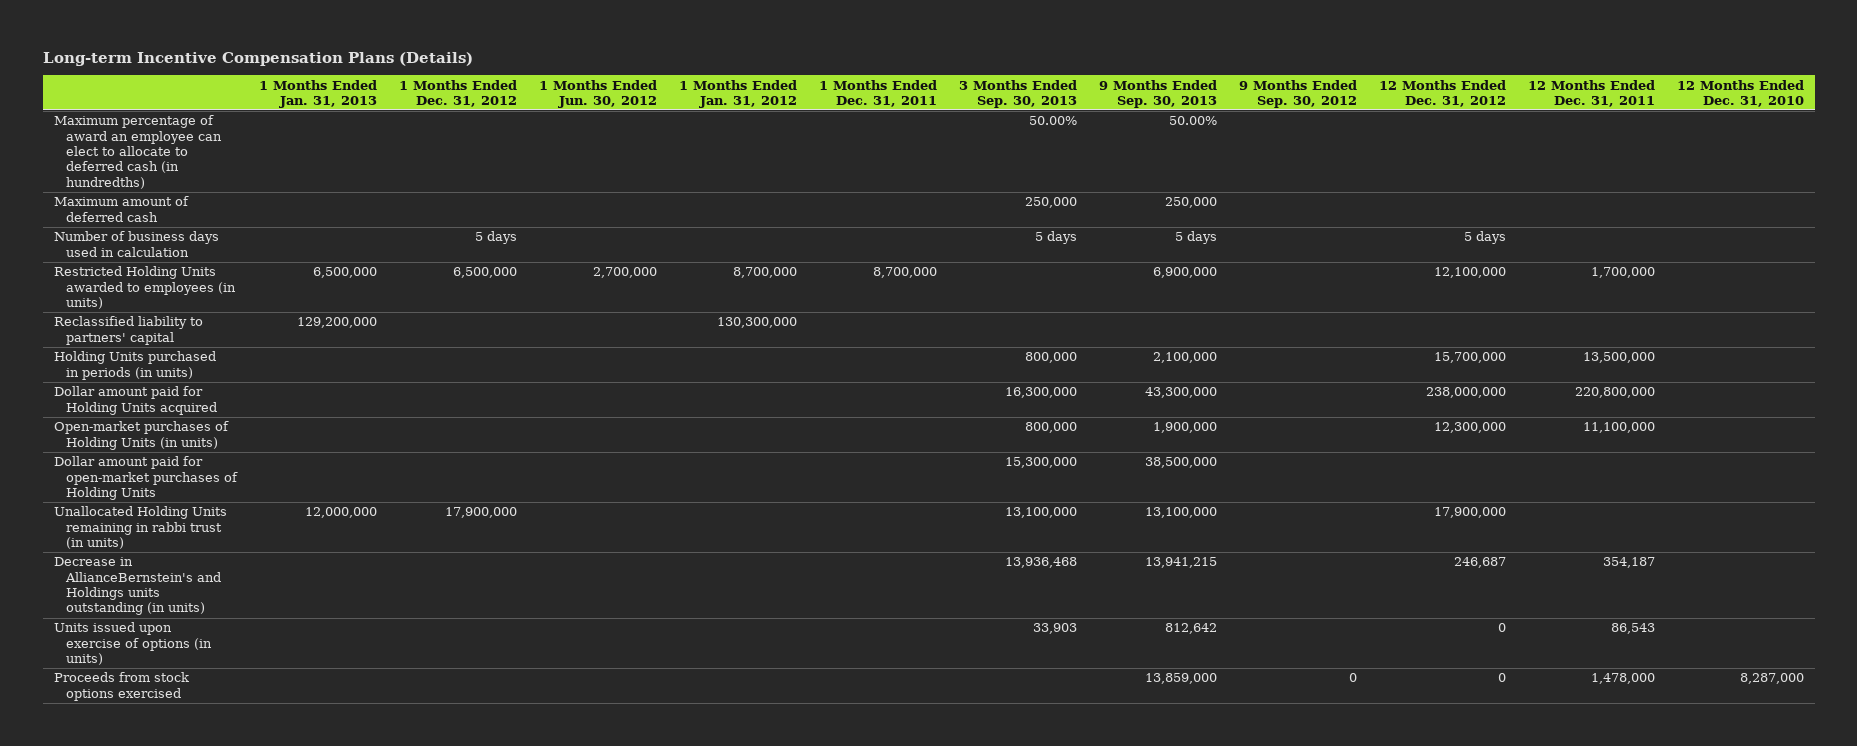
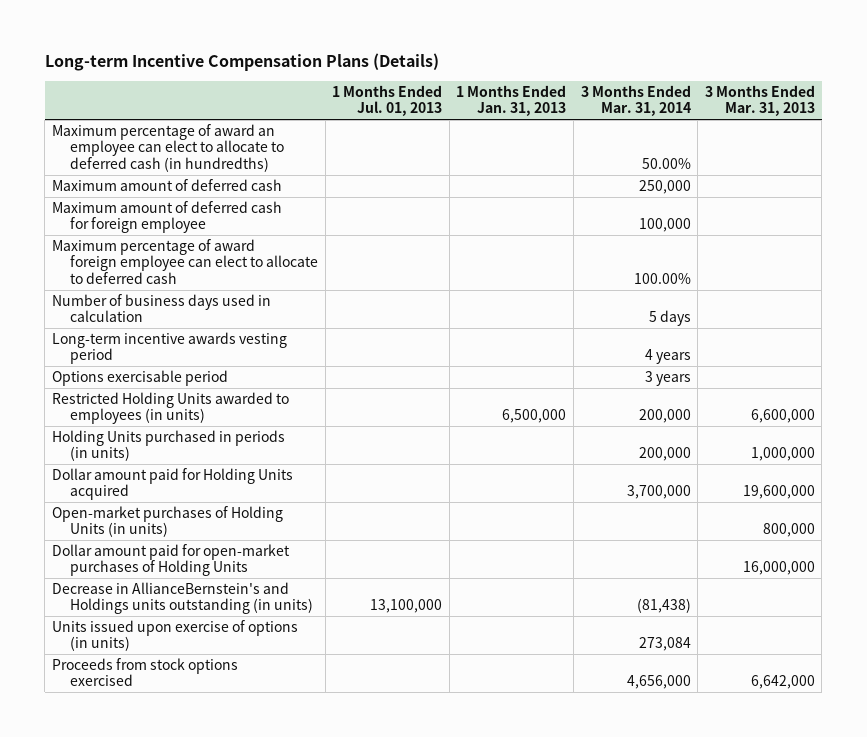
[399,79,518,107] 1 Months Ended Dec. 31, 2012 -> none
[538,79,657,108] 1 Months Ended Jun. 30, 2012 -> none
[678,79,797,108] 1 Months Ended Jan. 31, 2012 -> none
[818,79,937,107] 1 Months Ended Dec. 31, 2011 -> none
[958,79,1077,108] 3 Months Ended Sep. 30, 2013 -> none
[1098,79,1217,108] 9 Months Ended Sep. 30, 2013 -> none
[1238,79,1357,108] 9 Months Ended Sep. 30, 2012 -> none
[1378,79,1506,107] 12 Months Ended Dec. 31, 2012 -> none
[1527,79,1655,107] 12 Months Ended Dec. 31, 2011 -> none
[1676,79,1804,107] 12 Months Ended Dec. 31, 2010 -> none
none -> [332,84,443,117] 1 Months Ended Jul. 01, 2013
none -> [580,84,691,117] 3 Months Ended Mar. 31, 2014
none -> [704,84,815,117] 3 Months Ended Mar. 31, 2013
none -> [51,201,282,234] Maximum amount of deferred cash for foreign employee
none -> [51,239,319,284] Maximum percentage of award foreign employee can elect to allocate to deferred cash
none -> [51,332,287,365] Long-term incentive awards vesting period
none -> [51,370,228,387] Options exercisable period
[53,316,203,345] Reclassified liability to partners' capital -> none
[53,506,227,550] Unallocated Holding Units remaining in rabbi trust (in units) -> none

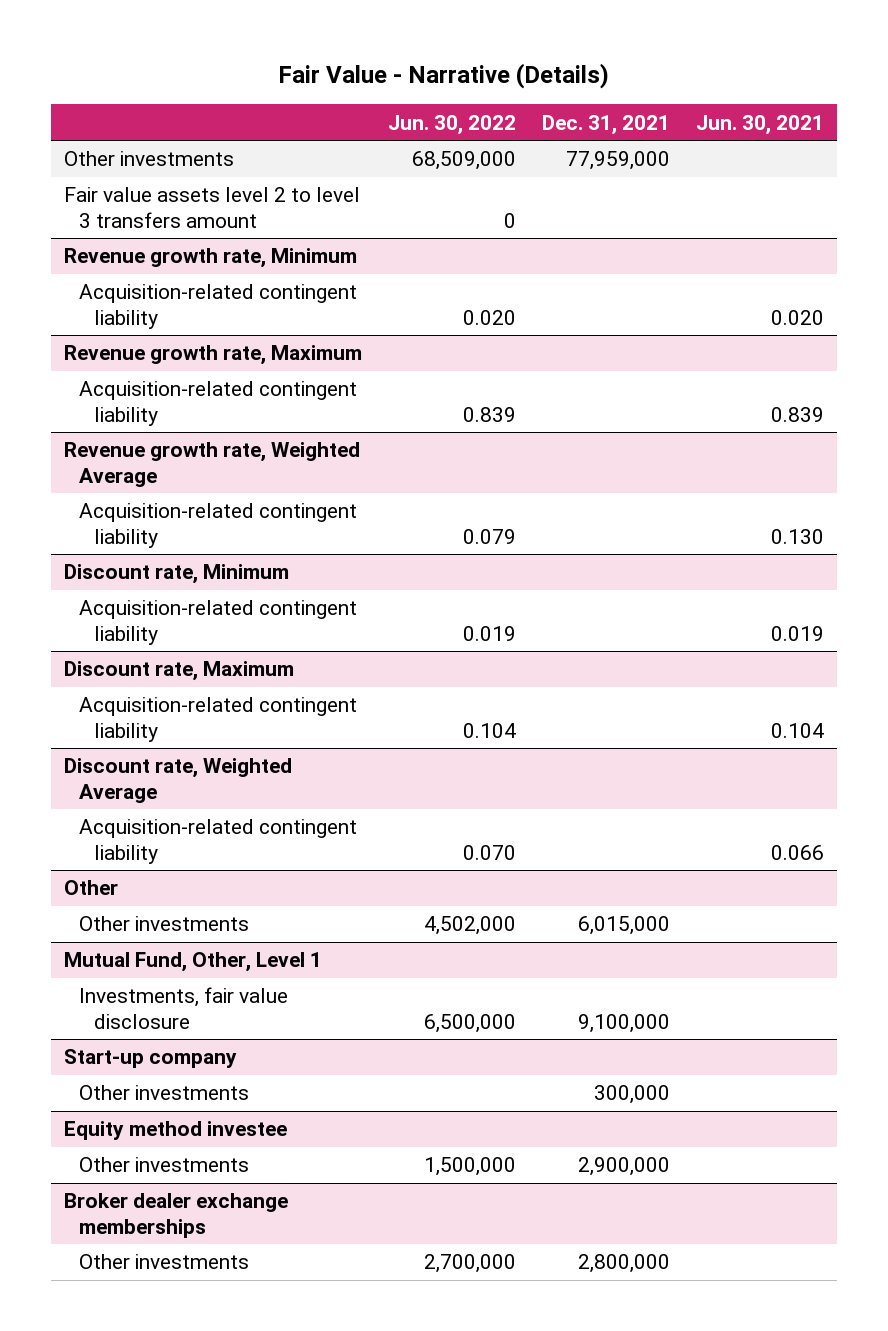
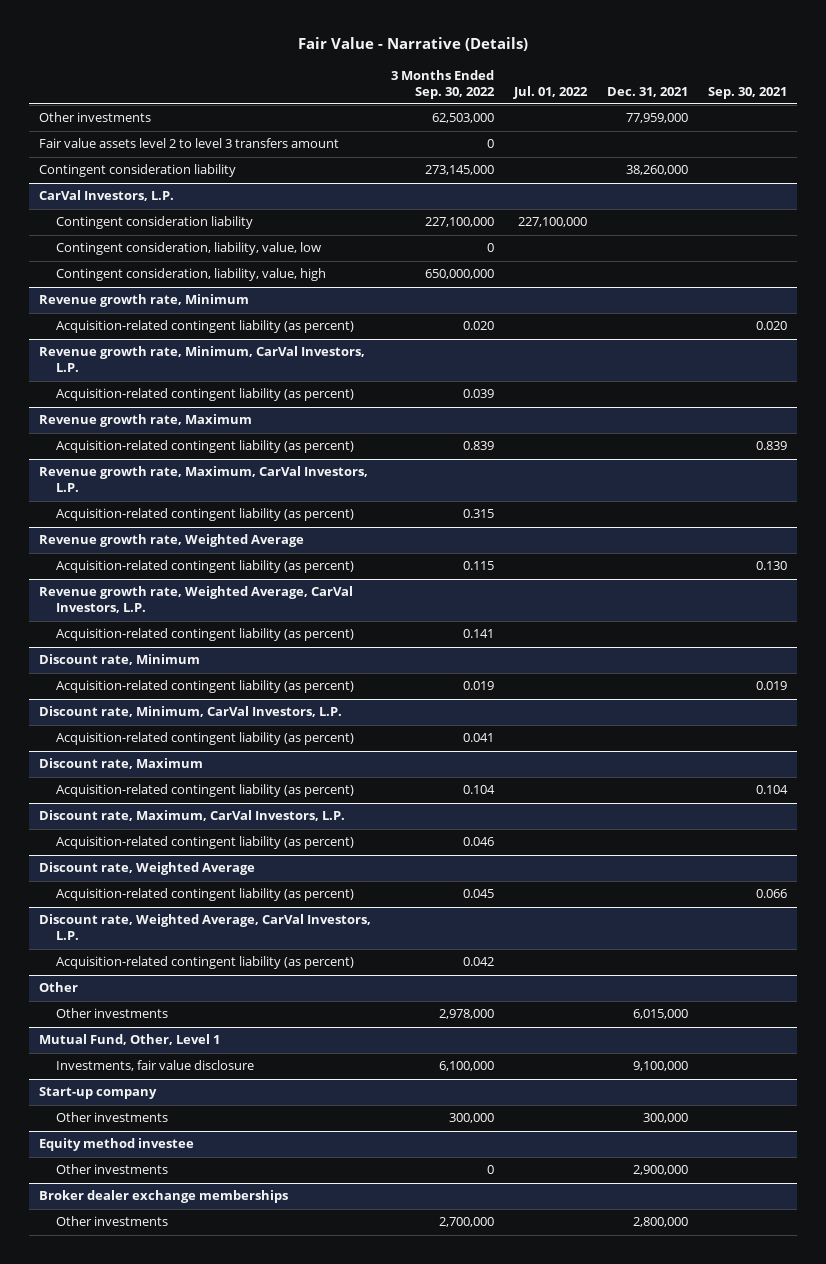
[387,114,516,135] Jun. 30, 2022 -> none
[695,114,824,135] Jun. 30, 2021 -> none
none -> [391,69,496,99] 3 Months Ended Sep. 30, 2022
none -> [513,85,589,99] Jul. 01, 2022
none -> [707,86,787,99] Sep. 30, 2021
none -> [39,164,237,178] Contingent consideration liability
none -> [39,190,175,202] CarVal Investors, L.P.
none -> [55,216,253,230] Contingent consideration liability
none -> [55,242,321,256] Contingent consideration, liability, value, low
none -> [55,268,326,282] Contingent consideration, liability, value, high
[78,284,357,329] Acquisition-related contingent liability -> [55,320,354,334] Acquisition-related contingent liability (as percent)
none -> [39,346,366,373] Revenue growth rate, Minimum, CarVal Investors, L.P.
none -> [55,388,354,402] Acquisition-related contingent liability (as percent)
[78,381,357,426] Acquisition-related contingent liability -> [55,440,354,454] Acquisition-related contingent liability (as percent)
none -> [39,466,369,493] Revenue growth rate, Maximum, CarVal Investors, L.P.
none -> [55,508,354,522] Acquisition-related contingent liability (as percent)
[78,503,357,548] Acquisition-related contingent liability -> [55,560,354,574] Acquisition-related contingent liability (as percent)
none -> [39,586,354,614] Revenue growth rate, Weighted Average, CarVal Investors, L.P.
none -> [55,628,354,642] Acquisition-related contingent liability (as percent)
[78,600,357,645] Acquisition-related contingent liability -> [55,680,354,694] Acquisition-related contingent liability (as percent)
none -> [39,706,343,718] Discount rate, Minimum, CarVal Investors, L.P.
none -> [55,732,354,746] Acquisition-related contingent liability (as percent)
[78,697,357,742] Acquisition-related contingent liability -> [55,784,354,798] Acquisition-related contingent liability (as percent)
none -> [39,810,346,822] Discount rate, Maximum, CarVal Investors, L.P.
none -> [55,836,354,850] Acquisition-related contingent liability (as percent)
[78,819,357,864] Acquisition-related contingent liability -> [55,888,354,902] Acquisition-related contingent liability (as percent)
none -> [39,914,372,941] Discount rate, Weighted Average, CarVal Investors, L.P.
none -> [55,956,354,970] Acquisition-related contingent liability (as percent)

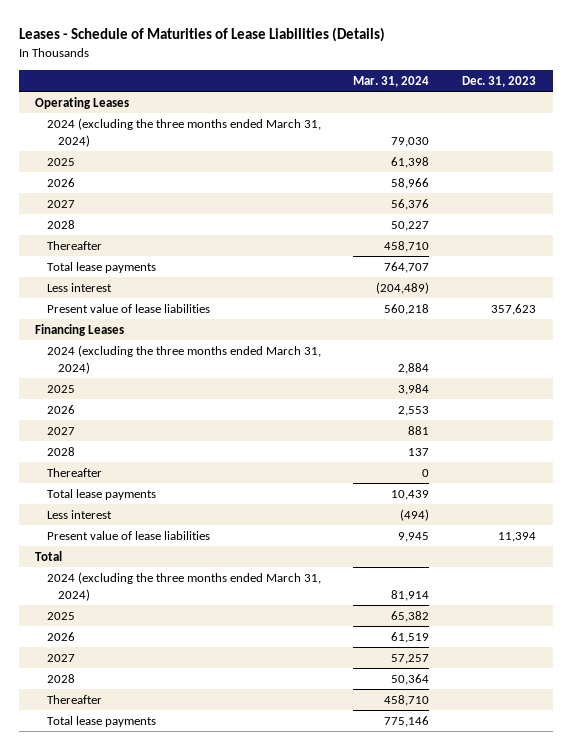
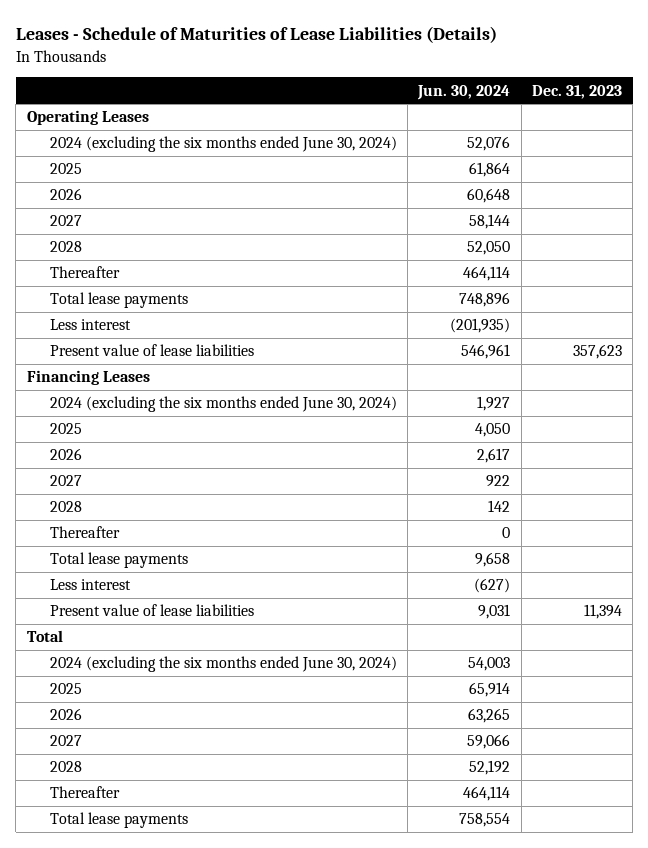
[353,75,430,87] Mar. 31, 2024 -> none
none -> [417,84,511,100] Jun. 30, 2024
[46,117,321,147] 2024 (excluding the three months ended March 31, 2024) -> [50,136,398,153] 2024 (excluding the six months ended June 30, 2024)
[46,344,321,374] 2024 (excluding the three months ended March 31, 2024) -> [50,396,398,413] 2024 (excluding the six months ended June 30, 2024)
[46,571,321,601] 2024 (excluding the three months ended March 31, 2024) -> [50,656,398,673] 2024 (excluding the six months ended June 30, 2024)

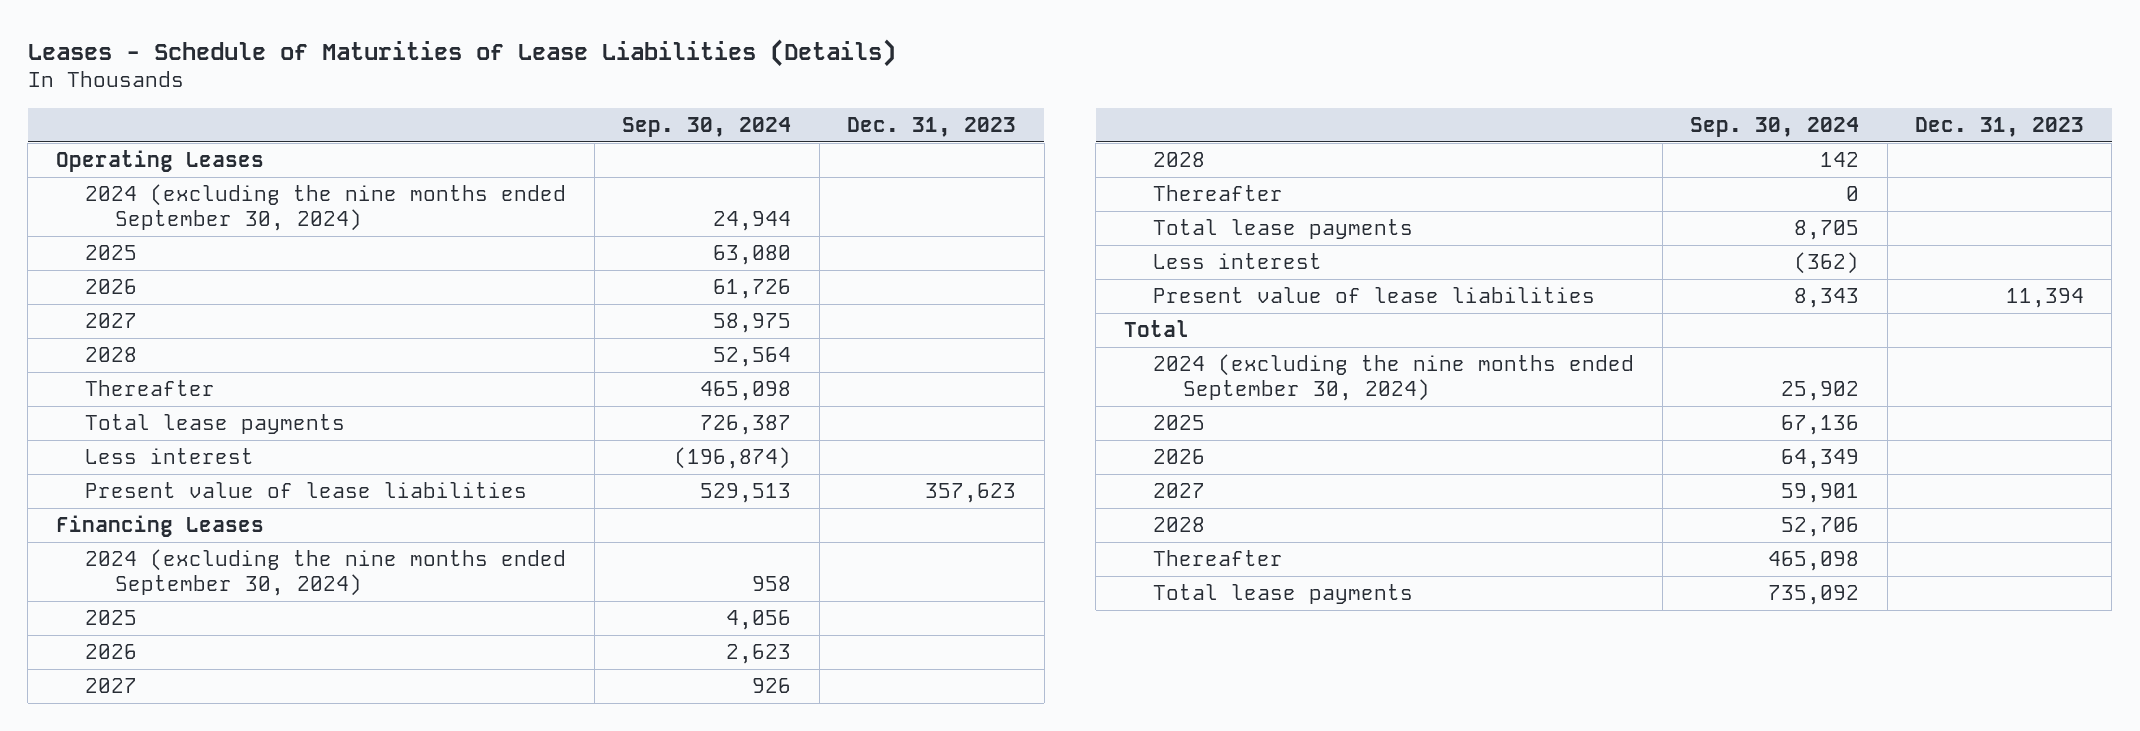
[417,84,511,100] Jun. 30, 2024 -> none
none -> [622,117,792,138] Sep. 30, 2024
[50,136,398,153] 2024 (excluding the six months ended June 30, 2024) -> [85,184,567,232] 2024 (excluding the nine months ended September 30, 2024)
[50,396,398,413] 2024 (excluding the six months ended June 30, 2024) -> [85,549,567,597] 2024 (excluding the nine months ended September 30, 2024)
[50,656,398,673] 2024 (excluding the six months ended June 30, 2024) -> [1153,354,1635,402] 2024 (excluding the nine months ended September 30, 2024)

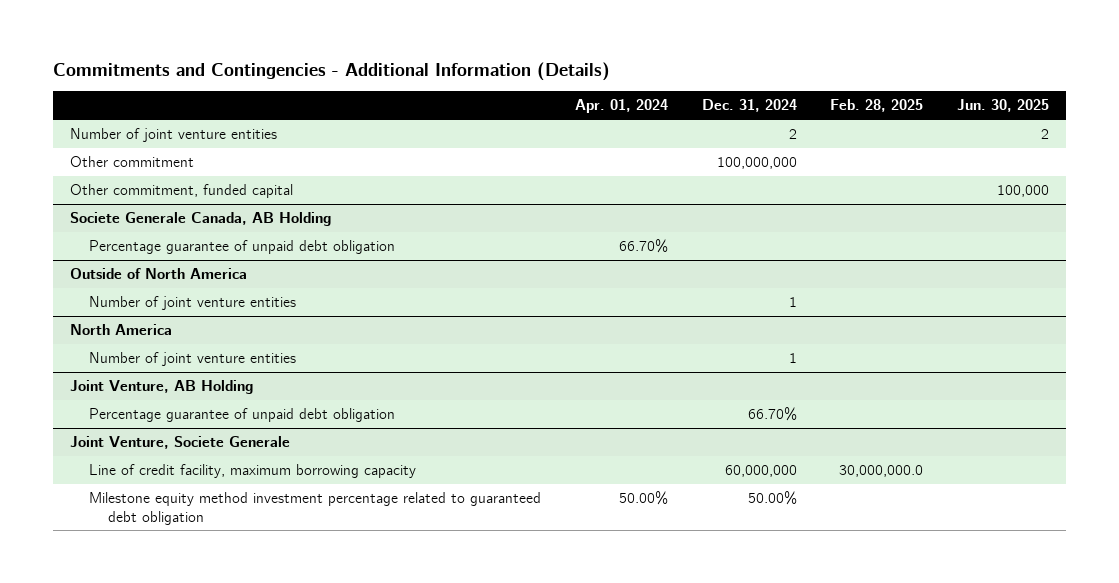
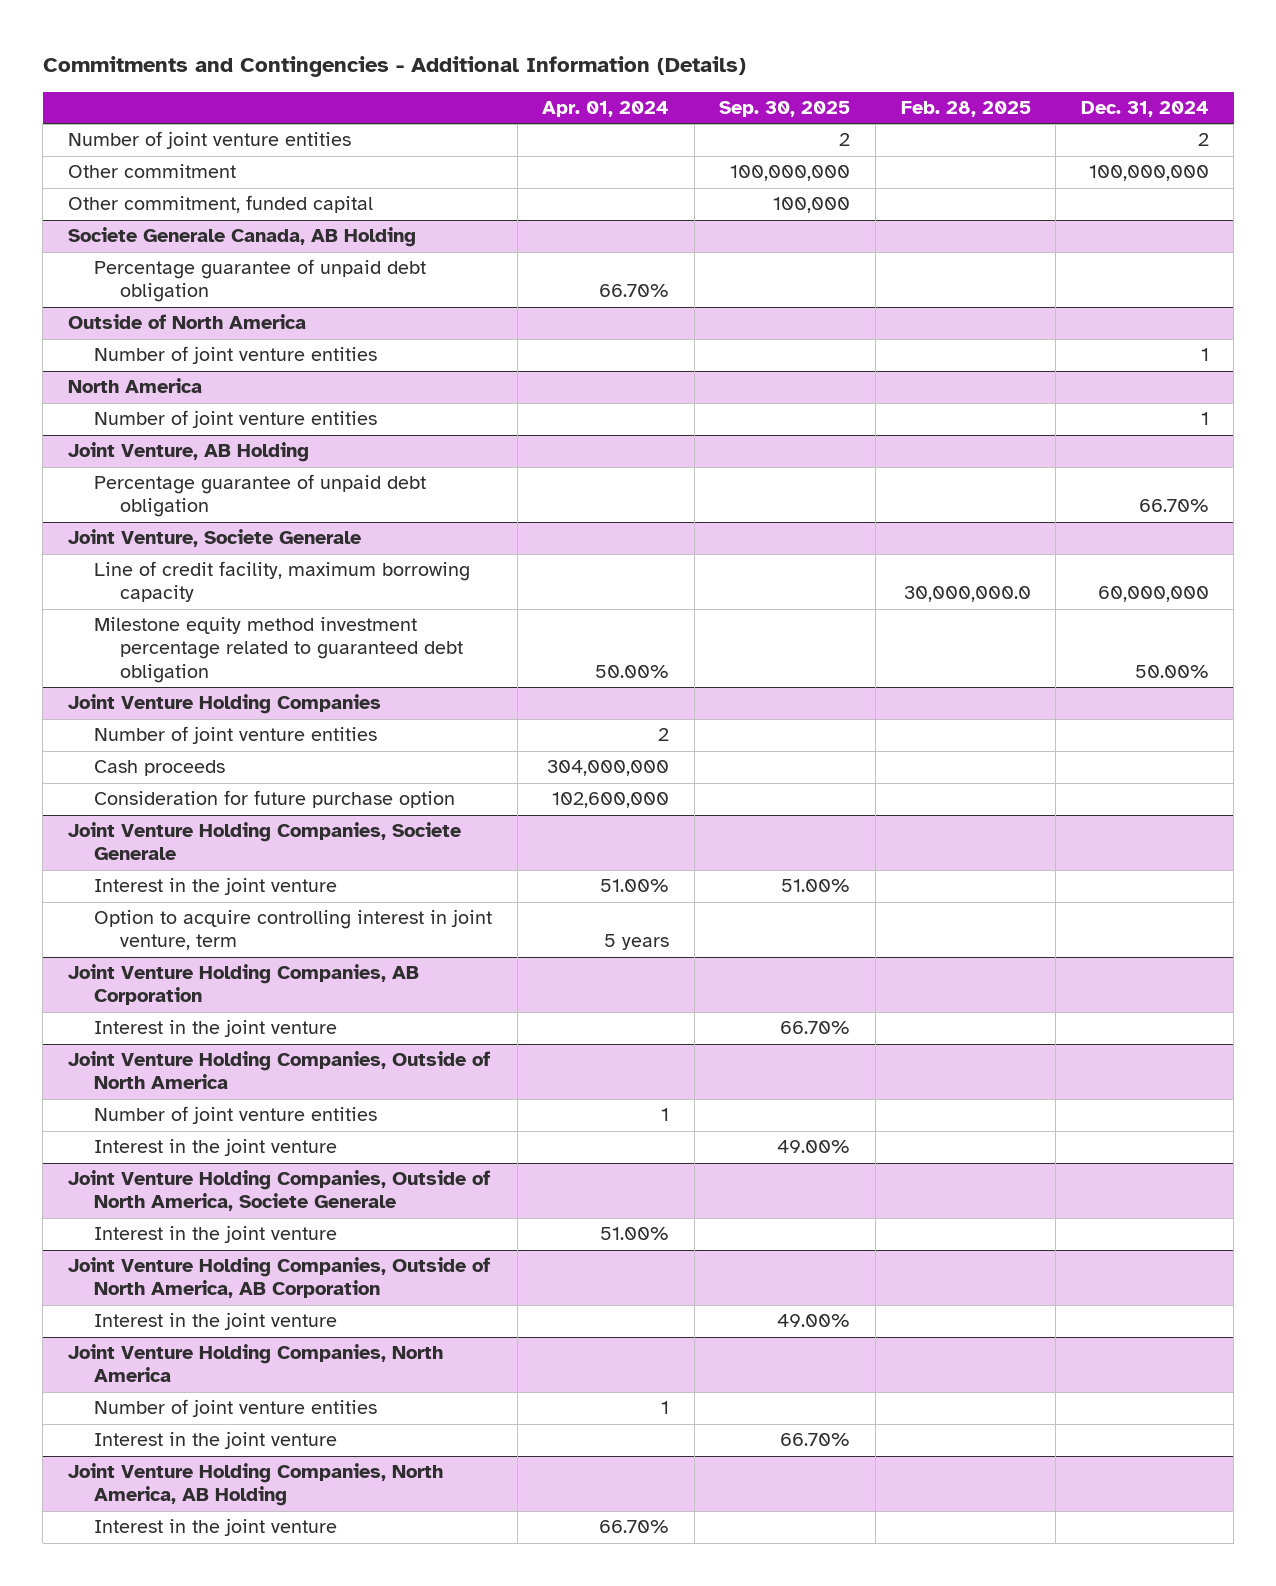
[957,99,1050,113] Jun. 30, 2025 -> none
none -> [719,101,851,118] Sep. 30, 2025
none -> [67,694,381,715] Joint Venture Holding Companies
none -> [93,726,377,745] Number of joint venture entities
none -> [93,760,225,777] Cash proceeds
none -> [93,790,455,809] Consideration for future purchase option
none -> [67,822,461,861] Joint Venture Holding Companies, Societe Generale
none -> [93,877,337,896] Interest in the joint venture
none -> [93,909,492,951] Option to acquire controlling interest in joint venture, term
none -> [67,964,419,1006] Joint Venture Holding Companies, AB Corporation
none -> [93,1019,337,1038] Interest in the joint venture
none -> [67,1051,490,1090] Joint Venture Holding Companies, Outside of North America
none -> [93,1106,377,1125] Number of joint venture entities
none -> [93,1138,337,1157] Interest in the joint venture
none -> [67,1170,490,1212] Joint Venture Holding Companies, Outside of North America, Societe Generale
none -> [93,1225,337,1244] Interest in the joint venture
none -> [67,1257,490,1299] Joint Venture Holding Companies, Outside of North America, AB Corporation
none -> [93,1312,337,1331] Interest in the joint venture
none -> [67,1344,443,1383] Joint Venture Holding Companies, North America
none -> [93,1399,377,1418] Number of joint venture entities
none -> [93,1431,337,1450] Interest in the joint venture
none -> [67,1463,443,1507] Joint Venture Holding Companies, North America, AB Holding
none -> [93,1518,337,1537] Interest in the joint venture

